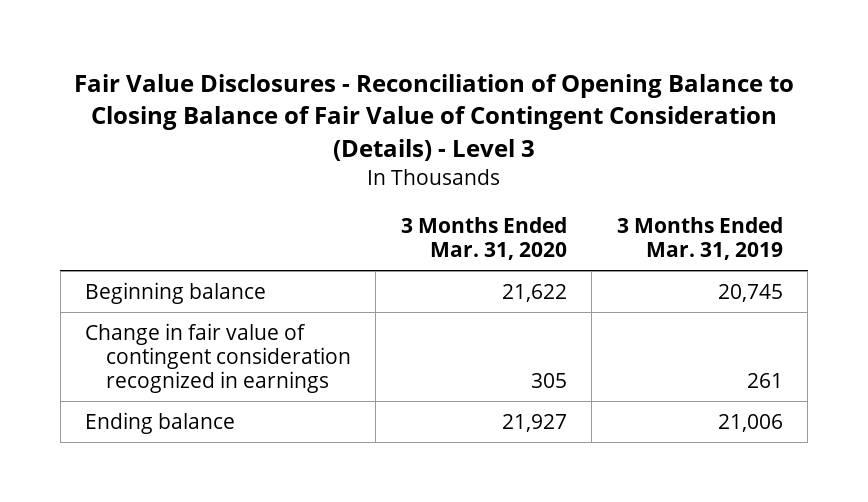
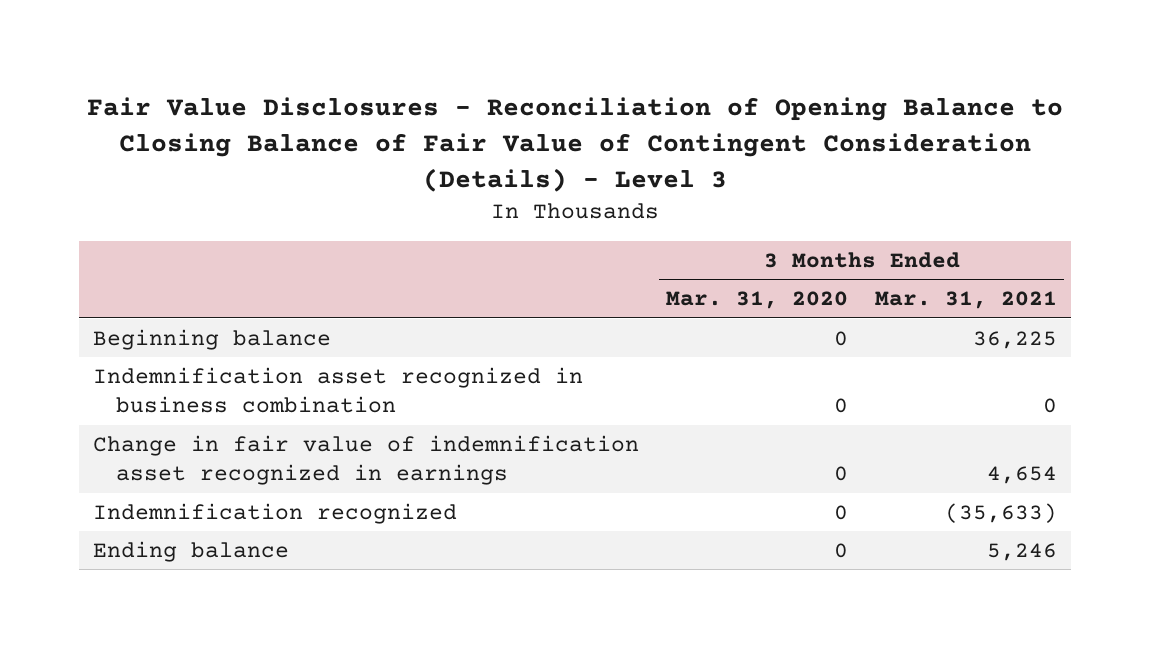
[616,216,783,261] 3 Months Ended Mar. 31, 2019 -> none
none -> [875,291,1058,310] Mar. 31, 2021
[501,283,567,302] 21,622 -> [834,330,849,346] 0
none -> [92,366,583,414] Indemnification asset recognized in business combination
[85,322,351,394] Change in fair value of contingent consideration recognized in earnings -> [92,434,639,486] Change in fair value of indemnification asset recognized in earnings
[530,373,567,389] 305 -> [834,466,849,482] 0
none -> [92,502,457,524] Indemnification recognized
[501,413,567,432] 21,927 -> [834,542,849,558] 0

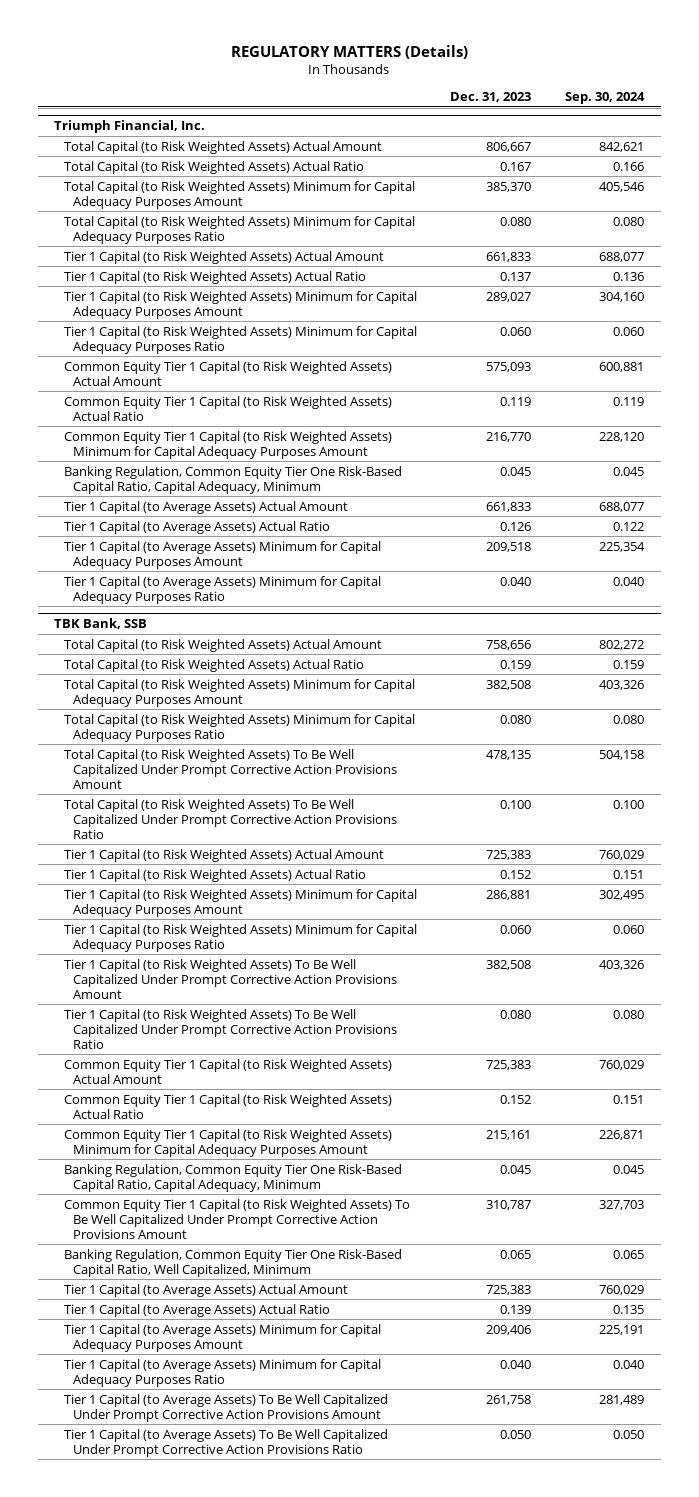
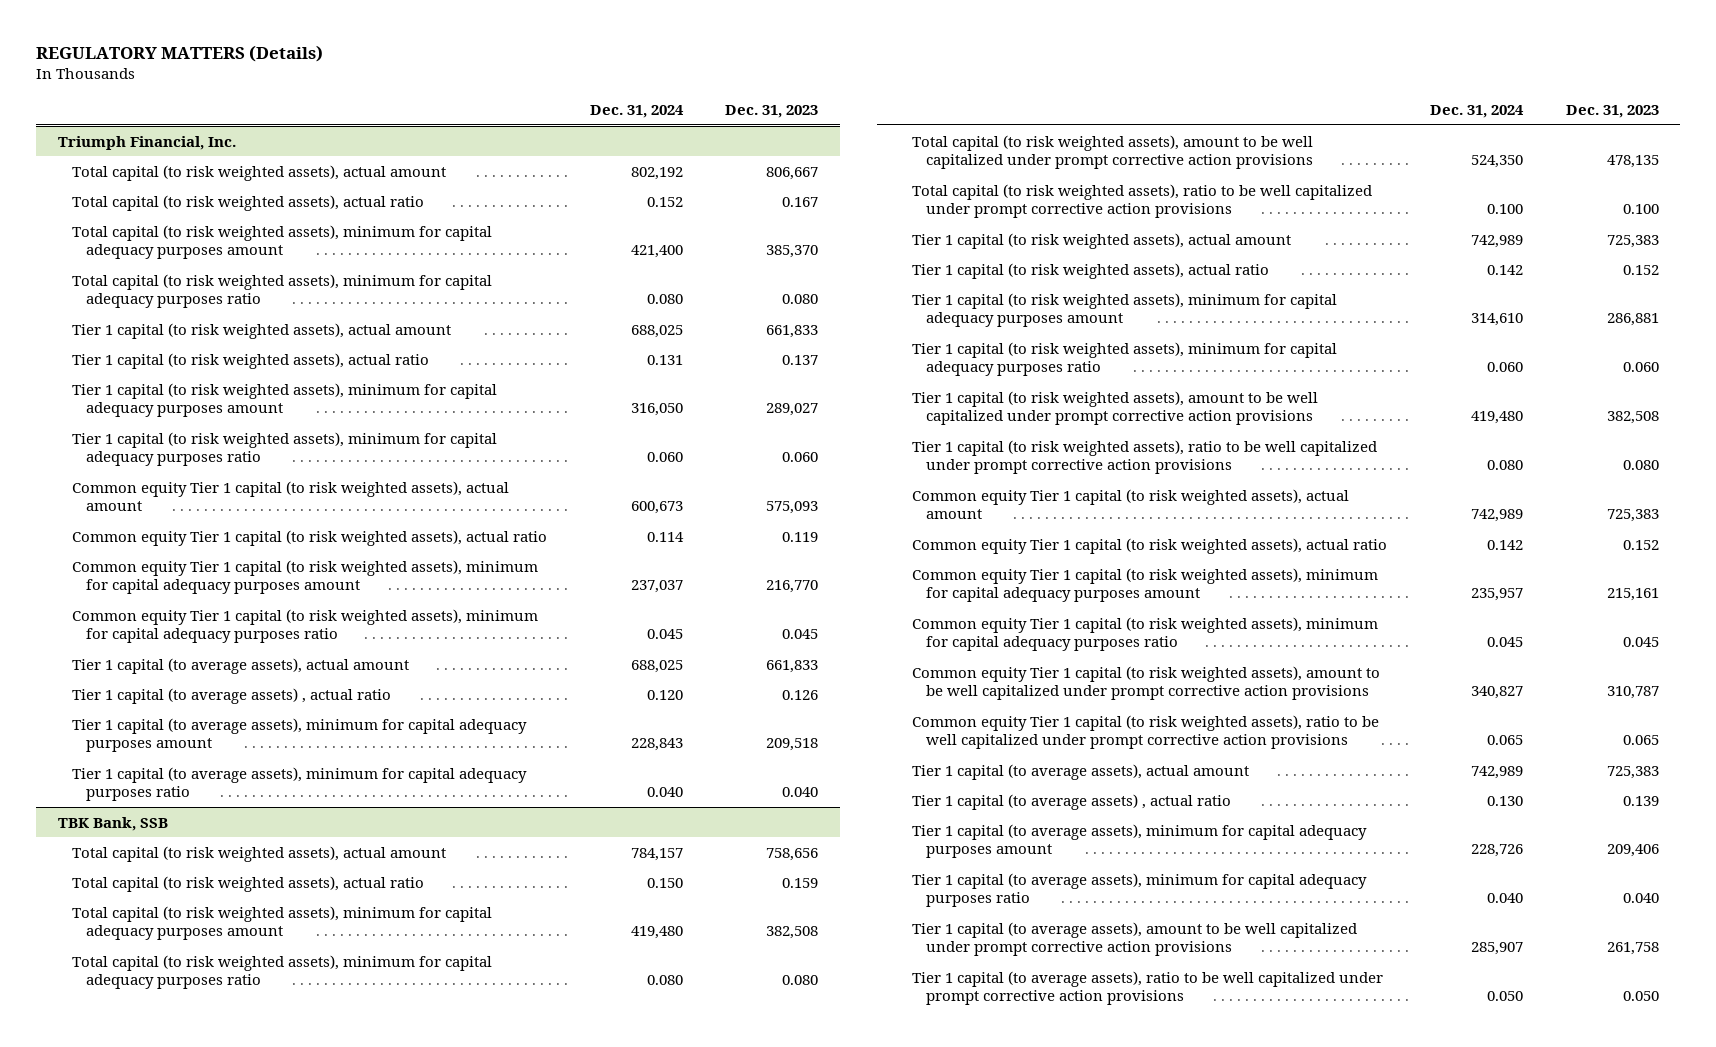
[565,91,646,104] Sep. 30, 2024 -> none
none -> [589,104,684,118] Dec. 31, 2024
[63,140,382,154] Total Capital (to Risk Weighted Assets) Actual Amount -> [71,164,446,181] Total capital (to risk weighted assets), actual amount
[63,160,364,174] Total Capital (to Risk Weighted Assets) Actual Ratio -> [71,194,424,211] Total capital (to risk weighted assets), actual ratio
[63,180,415,209] Total Capital (to Risk Weighted Assets) Minimum for Capital Adequacy Purposes Amount -> [71,224,492,260] Total capital (to risk weighted assets), minimum for capital adequacy purposes amount
[63,215,415,244] Total Capital (to Risk Weighted Assets) Minimum for Capital Adequacy Purposes Ratio -> [71,273,492,309] Total capital (to risk weighted assets), minimum for capital adequacy purposes ratio
[63,250,384,264] Tier 1 Capital (to Risk Weighted Assets) Actual Amount -> [71,322,451,339] Tier 1 capital (to risk weighted assets), actual amount
[63,270,366,284] Tier 1 Capital (to Risk Weighted Assets) Actual Ratio -> [71,352,429,369] Tier 1 capital (to risk weighted assets), actual ratio
[63,290,417,319] Tier 1 Capital (to Risk Weighted Assets) Minimum for Capital Adequacy Purposes Amount -> [71,382,497,418] Tier 1 capital (to risk weighted assets), minimum for capital adequacy purposes amount
[63,325,417,354] Tier 1 Capital (to Risk Weighted Assets) Minimum for Capital Adequacy Purposes Ratio -> [71,431,497,467] Tier 1 capital (to risk weighted assets), minimum for capital adequacy purposes ratio
[63,360,392,386] Common Equity Tier 1 Capital (to Risk Weighted Assets) Actual Amount -> [71,480,509,512] Common equity Tier 1 capital (to risk weighted assets), actual amount
[63,395,392,421] Common Equity Tier 1 Capital (to Risk Weighted Assets) Actual Ratio -> [71,529,547,546] Common equity Tier 1 capital (to risk weighted assets), actual ratio
[63,430,392,459] Common Equity Tier 1 Capital (to Risk Weighted Assets) Minimum for Capital Adequacy Purposes Amount -> [71,559,538,595] Common equity Tier 1 capital (to risk weighted assets), minimum for capital adequacy purposes amount
[63,465,402,494] Banking Regulation, Common Equity Tier One Risk-Based Capital Ratio, Capital Adequacy, Minimum -> [71,608,538,644] Common equity Tier 1 capital (to risk weighted assets), minimum for capital adequacy purposes ratio
[63,500,348,514] Tier 1 Capital (to Average Assets) Actual Amount -> [71,657,409,674] Tier 1 capital (to average assets), actual amount
[63,520,330,534] Tier 1 Capital (to Average Assets) Actual Ratio -> [71,687,391,704] Tier 1 capital (to average assets) , actual ratio
[63,540,381,569] Tier 1 Capital (to Average Assets) Minimum for Capital Adequacy Purposes Amount -> [71,717,527,753] Tier 1 capital (to average assets), minimum for capital adequacy purposes amount
[63,575,381,604] Tier 1 Capital (to Average Assets) Minimum for Capital Adequacy Purposes Ratio -> [71,766,527,802] Tier 1 capital (to average assets), minimum for capital adequacy purposes ratio
[63,638,382,652] Total Capital (to Risk Weighted Assets) Actual Amount -> [71,845,446,862] Total capital (to risk weighted assets), actual amount
[63,658,364,672] Total Capital (to Risk Weighted Assets) Actual Ratio -> [71,875,424,892] Total capital (to risk weighted assets), actual ratio
[63,678,415,707] Total Capital (to Risk Weighted Assets) Minimum for Capital Adequacy Purposes Amount -> [71,905,492,941] Total capital (to risk weighted assets), minimum for capital adequacy purposes amount
[63,713,415,742] Total Capital (to Risk Weighted Assets) Minimum for Capital Adequacy Purposes Ratio -> [71,954,492,990] Total capital (to risk weighted assets), minimum for capital adequacy purposes ratio
[63,748,398,789] Total Capital (to Risk Weighted Assets) To Be Well Capitalized Under Prompt Corrective Action Provisions Amount -> [912,134,1314,170] Total capital (to risk weighted assets), amount to be well capitalized under prompt corrective action provisions
[63,798,398,839] Total Capital (to Risk Weighted Assets) To Be Well Capitalized Under Prompt Corrective Action Provisions Ratio -> [912,183,1373,219] Total capital (to risk weighted assets), ratio to be well capitalized under prompt corrective action provisions
[63,848,384,862] Tier 1 Capital (to Risk Weighted Assets) Actual Amount -> [912,232,1292,249] Tier 1 capital (to risk weighted assets), actual amount
[63,868,366,882] Tier 1 Capital (to Risk Weighted Assets) Actual Ratio -> [912,262,1270,279] Tier 1 capital (to risk weighted assets), actual ratio
[63,888,417,917] Tier 1 Capital (to Risk Weighted Assets) Minimum for Capital Adequacy Purposes Amount -> [912,292,1338,328] Tier 1 capital (to risk weighted assets), minimum for capital adequacy purposes amount
[63,923,417,952] Tier 1 Capital (to Risk Weighted Assets) Minimum for Capital Adequacy Purposes Ratio -> [912,341,1338,377] Tier 1 capital (to risk weighted assets), minimum for capital adequacy purposes ratio
[63,958,398,999] Tier 1 Capital (to Risk Weighted Assets) To Be Well Capitalized Under Prompt Corrective Action Provisions Amount -> [912,390,1319,426] Tier 1 capital (to risk weighted assets), amount to be well capitalized under prompt corrective action provisions
[63,1008,398,1049] Tier 1 Capital (to Risk Weighted Assets) To Be Well Capitalized Under Prompt Corrective Action Provisions Ratio -> [912,439,1378,475] Tier 1 capital (to risk weighted assets), ratio to be well capitalized under prompt corrective action provisions
[63,1058,392,1084] Common Equity Tier 1 Capital (to Risk Weighted Assets) Actual Amount -> [912,488,1350,520] Common equity Tier 1 capital (to risk weighted assets), actual amount
[63,1093,392,1119] Common Equity Tier 1 Capital (to Risk Weighted Assets) Actual Ratio -> [912,537,1388,554] Common equity Tier 1 capital (to risk weighted assets), actual ratio
[63,1128,392,1157] Common Equity Tier 1 Capital (to Risk Weighted Assets) Minimum for Capital Adequacy Purposes Amount -> [912,567,1379,603] Common equity Tier 1 capital (to risk weighted assets), minimum for capital adequacy purposes amount
[63,1163,402,1192] Banking Regulation, Common Equity Tier One Risk-Based Capital Ratio, Capital Adequacy, Minimum -> [912,616,1379,652] Common equity Tier 1 capital (to risk weighted assets), minimum for capital adequacy purposes ratio
[63,1198,410,1239] Common Equity Tier 1 Capital (to Risk Weighted Assets) To Be Well Capitalized Under Prompt Corrective Action Provisions Amount -> [912,665,1381,701] Common equity Tier 1 capital (to risk weighted assets), amount to be well capitalized under prompt corrective action provisions
[63,1248,402,1277] Banking Regulation, Common Equity Tier One Risk-Based Capital Ratio, Well Capitalized, Minimum -> [912,714,1380,750] Common equity Tier 1 capital (to risk weighted assets), ratio to be well capitalized under prompt corrective action provisions
[63,1283,348,1297] Tier 1 Capital (to Average Assets) Actual Amount -> [912,763,1250,780] Tier 1 capital (to average assets), actual amount
[63,1303,330,1317] Tier 1 Capital (to Average Assets) Actual Ratio -> [912,793,1232,810] Tier 1 capital (to average assets) , actual ratio
[63,1323,381,1352] Tier 1 Capital (to Average Assets) Minimum for Capital Adequacy Purposes Amount -> [912,823,1368,859] Tier 1 capital (to average assets), minimum for capital adequacy purposes amount
[63,1358,381,1387] Tier 1 Capital (to Average Assets) Minimum for Capital Adequacy Purposes Ratio -> [912,872,1368,908] Tier 1 capital (to average assets), minimum for capital adequacy purposes ratio
[63,1393,388,1422] Tier 1 Capital (to Average Assets) To Be Well Capitalized Under Prompt Corrective Action Provisions Amount -> [912,921,1358,957] Tier 1 capital (to average assets), amount to be well capitalized under prompt corrective action provisions
[63,1428,388,1457] Tier 1 Capital (to Average Assets) To Be Well Capitalized Under Prompt Corrective Action Provisions Ratio -> [912,970,1384,1006] Tier 1 capital (to average assets), ratio to be well capitalized under prompt corrective action provisions

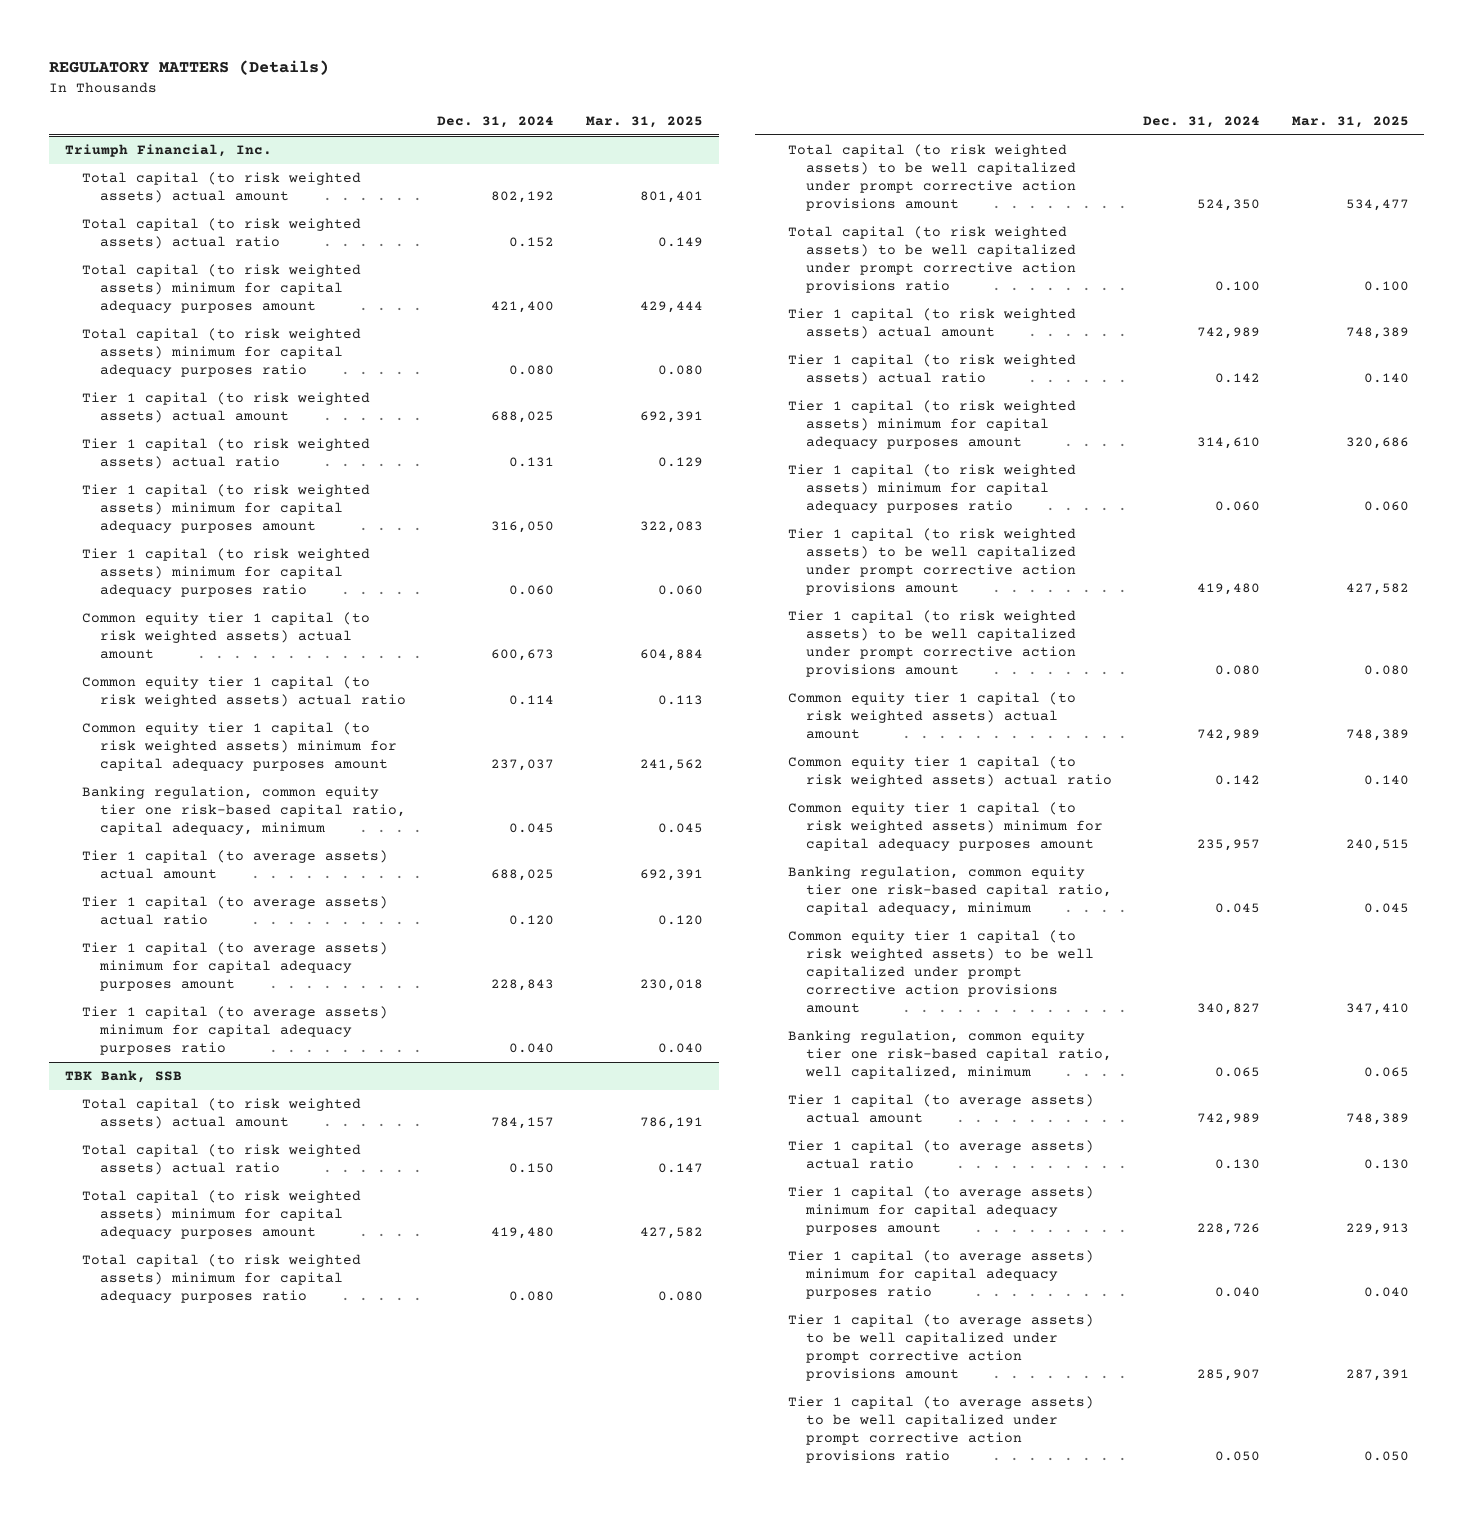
[725,104,819,118] Dec. 31, 2023 -> none
none -> [585,115,703,128] Mar. 31, 2025
[71,164,446,181] Total capital (to risk weighted assets), actual amount -> [82,172,362,204] Total capital (to risk weighted assets) actual amount
[71,194,424,211] Total capital (to risk weighted assets), actual ratio -> [82,218,362,250] Total capital (to risk weighted assets) actual ratio
[71,224,492,260] Total capital (to risk weighted assets), minimum for capital adequacy purposes amount -> [82,264,362,314] Total capital (to risk weighted assets) minimum for capital adequacy purposes amount
[71,273,492,309] Total capital (to risk weighted assets), minimum for capital adequacy purposes ratio -> [82,328,362,378] Total capital (to risk weighted assets) minimum for capital adequacy purposes ratio
[71,322,451,339] Tier 1 capital (to risk weighted assets), actual amount -> [82,392,371,424] Tier 1 capital (to risk weighted assets) actual amount
[71,352,429,369] Tier 1 capital (to risk weighted assets), actual ratio -> [82,438,371,470] Tier 1 capital (to risk weighted assets) actual ratio
[71,382,497,418] Tier 1 capital (to risk weighted assets), minimum for capital adequacy purposes amount -> [82,484,371,534] Tier 1 capital (to risk weighted assets) minimum for capital adequacy purposes amount
[71,431,497,467] Tier 1 capital (to risk weighted assets), minimum for capital adequacy purposes ratio -> [82,548,371,598] Tier 1 capital (to risk weighted assets) minimum for capital adequacy purposes ratio
[71,480,509,512] Common equity Tier 1 capital (to risk weighted assets), actual amount -> [82,612,371,660] Common equity tier 1 capital (to risk weighted assets) actual amount
[71,529,547,546] Common equity Tier 1 capital (to risk weighted assets), actual ratio -> [82,676,406,708] Common equity tier 1 capital (to risk weighted assets) actual ratio
[71,559,538,595] Common equity Tier 1 capital (to risk weighted assets), minimum for capital adequacy purposes amount -> [82,722,397,772] Common equity tier 1 capital (to risk weighted assets) minimum for capital adequacy purposes amount
[71,608,538,644] Common equity Tier 1 capital (to risk weighted assets), minimum for capital adequacy purposes ratio -> [82,786,406,836] Banking regulation, common equity tier one risk-based capital ratio, capital adequacy, minimum
[71,657,409,674] Tier 1 capital (to average assets), actual amount -> [82,850,389,880] Tier 1 capital (to average assets) actual amount
[71,687,391,704] Tier 1 capital (to average assets) , actual ratio -> [82,896,389,926] Tier 1 capital (to average assets) actual ratio
[71,717,527,753] Tier 1 capital (to average assets), minimum for capital adequacy purposes amount -> [82,942,389,992] Tier 1 capital (to average assets) minimum for capital adequacy purposes amount
[71,766,527,802] Tier 1 capital (to average assets), minimum for capital adequacy purposes ratio -> [82,1006,389,1056] Tier 1 capital (to average assets) minimum for capital adequacy purposes ratio
[71,845,446,862] Total capital (to risk weighted assets), actual amount -> [82,1098,362,1130] Total capital (to risk weighted assets) actual amount
[71,875,424,892] Total capital (to risk weighted assets), actual ratio -> [82,1144,362,1176] Total capital (to risk weighted assets) actual ratio
[71,905,492,941] Total capital (to risk weighted assets), minimum for capital adequacy purposes amount -> [82,1190,362,1240] Total capital (to risk weighted assets) minimum for capital adequacy purposes amount
[71,954,492,990] Total capital (to risk weighted assets), minimum for capital adequacy purposes ratio -> [82,1254,362,1304] Total capital (to risk weighted assets) minimum for capital adequacy purposes ratio
[912,134,1314,170] Total capital (to risk weighted assets), amount to be well capitalized under prompt corrective action provisions -> [788,144,1076,211] Total capital (to risk weighted assets) to be well capitalized under prompt corrective action provisions amount
[912,183,1373,219] Total capital (to risk weighted assets), ratio to be well capitalized under prompt corrective action provisions -> [788,226,1076,293] Total capital (to risk weighted assets) to be well capitalized under prompt corrective action provisions ratio
[912,232,1292,249] Tier 1 capital (to risk weighted assets), actual amount -> [788,308,1077,340] Tier 1 capital (to risk weighted assets) actual amount
[912,262,1270,279] Tier 1 capital (to risk weighted assets), actual ratio -> [788,354,1077,386] Tier 1 capital (to risk weighted assets) actual ratio
[912,292,1338,328] Tier 1 capital (to risk weighted assets), minimum for capital adequacy purposes amount -> [788,400,1077,450] Tier 1 capital (to risk weighted assets) minimum for capital adequacy purposes amount
[912,341,1338,377] Tier 1 capital (to risk weighted assets), minimum for capital adequacy purposes ratio -> [788,464,1077,514] Tier 1 capital (to risk weighted assets) minimum for capital adequacy purposes ratio
[912,390,1319,426] Tier 1 capital (to risk weighted assets), amount to be well capitalized under prompt corrective action provisions -> [788,528,1077,595] Tier 1 capital (to risk weighted assets) to be well capitalized under prompt corrective action provisions amount
[912,439,1378,475] Tier 1 capital (to risk weighted assets), ratio to be well capitalized under prompt corrective action provisions -> [788,610,1077,677] Tier 1 capital (to risk weighted assets) to be well capitalized under prompt corrective action provisions amount
[912,488,1350,520] Common equity Tier 1 capital (to risk weighted assets), actual amount -> [788,692,1077,740] Common equity tier 1 capital (to risk weighted assets) actual amount
[912,537,1388,554] Common equity Tier 1 capital (to risk weighted assets), actual ratio -> [788,756,1112,788] Common equity tier 1 capital (to risk weighted assets) actual ratio
[912,567,1379,603] Common equity Tier 1 capital (to risk weighted assets), minimum for capital adequacy purposes amount -> [788,802,1103,852] Common equity tier 1 capital (to risk weighted assets) minimum for capital adequacy purposes amount
[912,616,1379,652] Common equity Tier 1 capital (to risk weighted assets), minimum for capital adequacy purposes ratio -> [788,866,1112,916] Banking regulation, common equity tier one risk-based capital ratio, capital adequacy, minimum
[912,665,1381,701] Common equity Tier 1 capital (to risk weighted assets), amount to be well capitalized under prompt corrective action provisions -> [788,930,1094,1013] Common equity tier 1 capital (to risk weighted assets) to be well capitalized under prompt corrective action provisions amount
[912,714,1380,750] Common equity Tier 1 capital (to risk weighted assets), ratio to be well capitalized under prompt corrective action provisions -> [788,1030,1112,1080] Banking regulation, common equity tier one risk-based capital ratio, well capitalized, minimum
[912,763,1250,780] Tier 1 capital (to average assets), actual amount -> [788,1094,1095,1124] Tier 1 capital (to average assets) actual amount
[912,793,1232,810] Tier 1 capital (to average assets) , actual ratio -> [788,1140,1095,1170] Tier 1 capital (to average assets) actual ratio
[912,823,1368,859] Tier 1 capital (to average assets), minimum for capital adequacy purposes amount -> [788,1186,1095,1236] Tier 1 capital (to average assets) minimum for capital adequacy purposes amount
[912,872,1368,908] Tier 1 capital (to average assets), minimum for capital adequacy purposes ratio -> [788,1250,1095,1300] Tier 1 capital (to average assets) minimum for capital adequacy purposes ratio
[912,921,1358,957] Tier 1 capital (to average assets), amount to be well capitalized under prompt corrective action provisions -> [788,1314,1095,1381] Tier 1 capital (to average assets) to be well capitalized under prompt corrective action provisions amount
[912,970,1384,1006] Tier 1 capital (to average assets), ratio to be well capitalized under prompt corrective action provisions -> [788,1396,1095,1463] Tier 1 capital (to average assets) to be well capitalized under prompt corrective action provisions ratio

